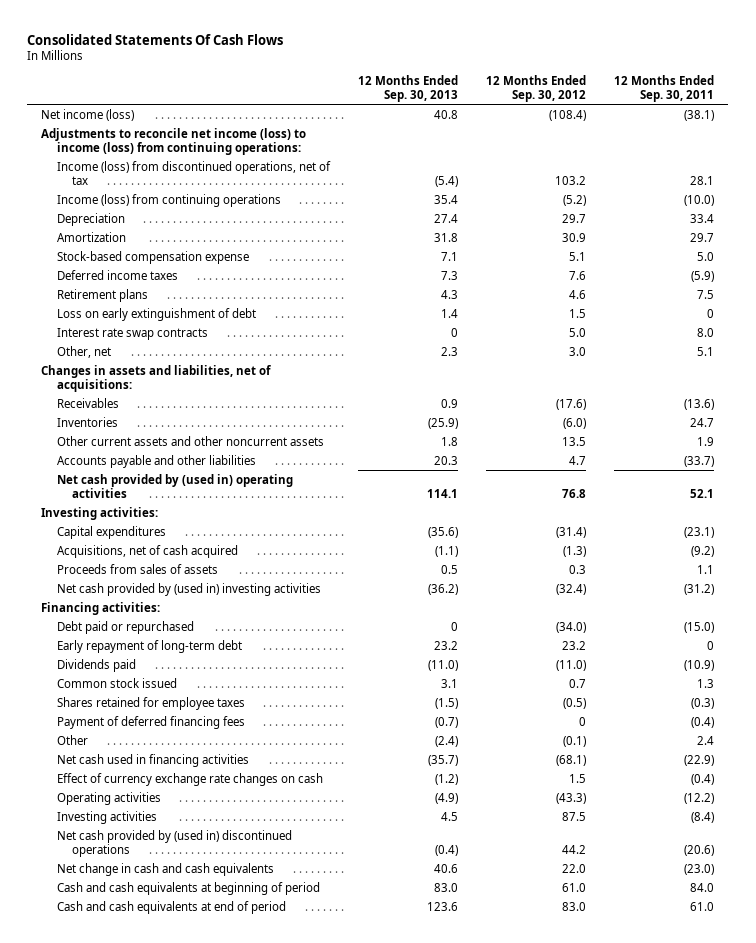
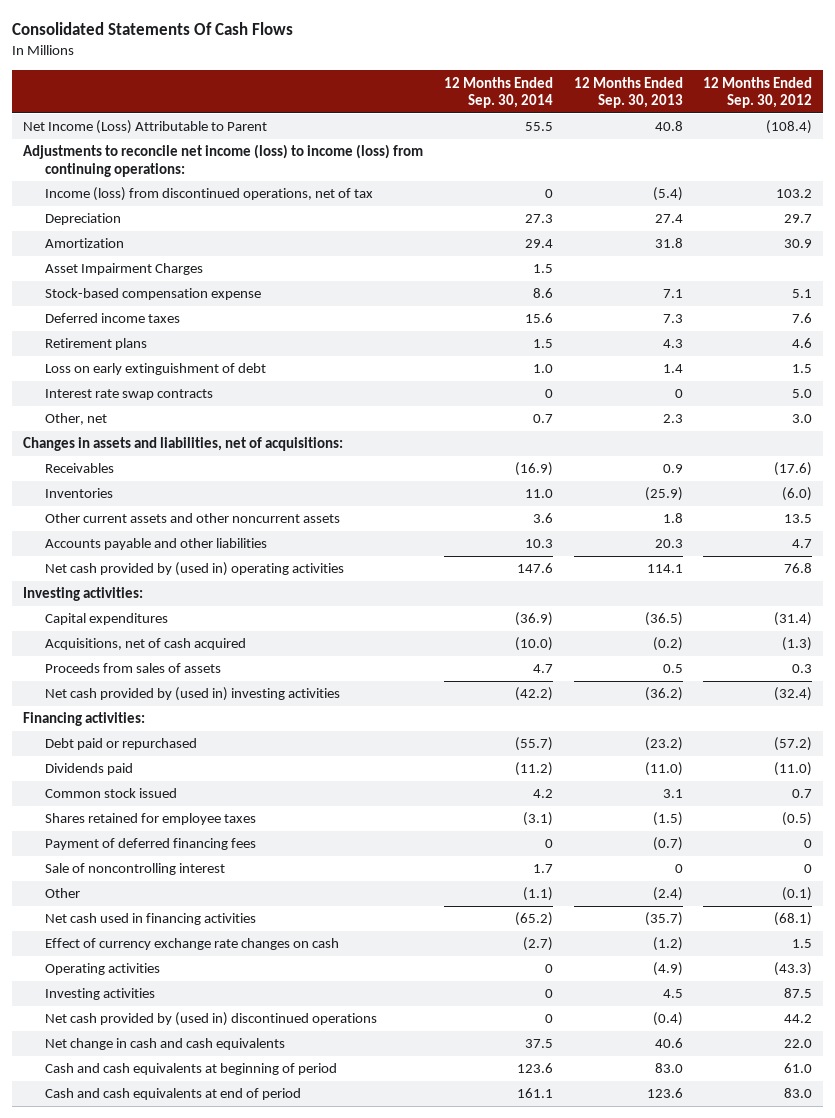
[614,74,715,102] 12 Months Ended Sep. 30, 2011 -> none
none -> [443,76,553,109] 12 Months Ended Sep. 30, 2014
[41,108,135,121] Net income (loss) -> [22,120,267,135] Net Income (Loss) Attributable to Parent
[56,193,281,207] Income (loss) from continuing operations -> none
none -> [45,263,204,276] Asset Impairment Charges
[427,526,458,538] (35.6) -> [644,612,683,627] (36.5)
[434,545,458,557] (1.1) -> [652,637,683,652] (0.2)
[56,639,242,653] Early repayment of long-term debt -> none
[450,621,458,631] 0 -> [644,737,683,752] (23.2)
[556,621,587,633] (34.0) -> [774,737,813,752] (57.2)
none -> [45,863,226,876] Sale of noncontrolling interest

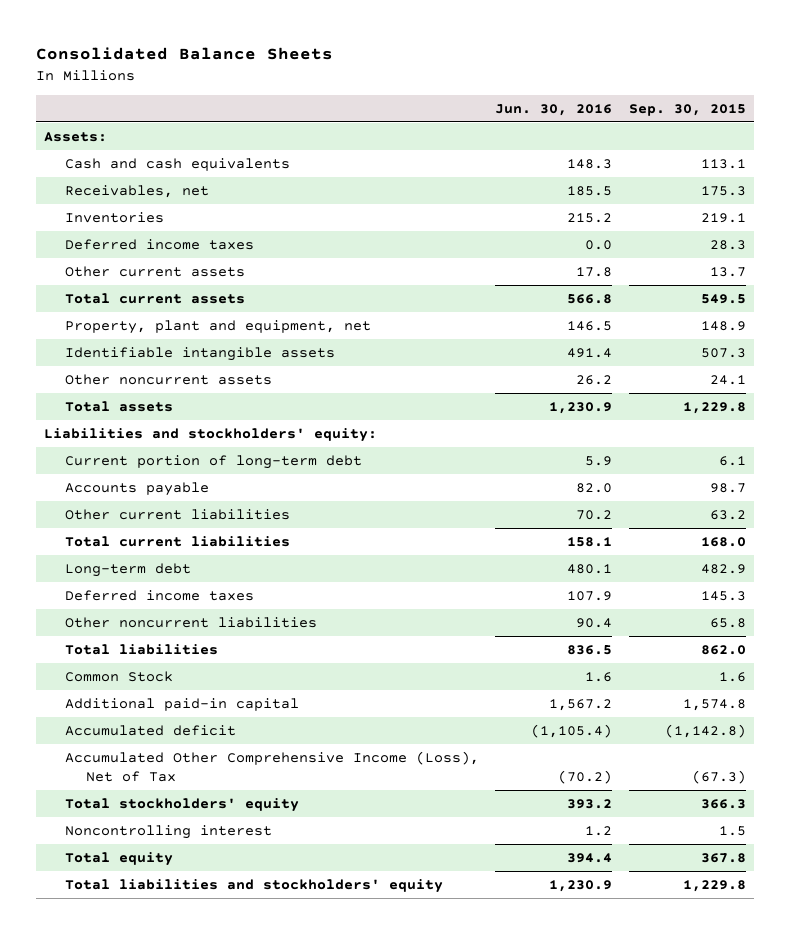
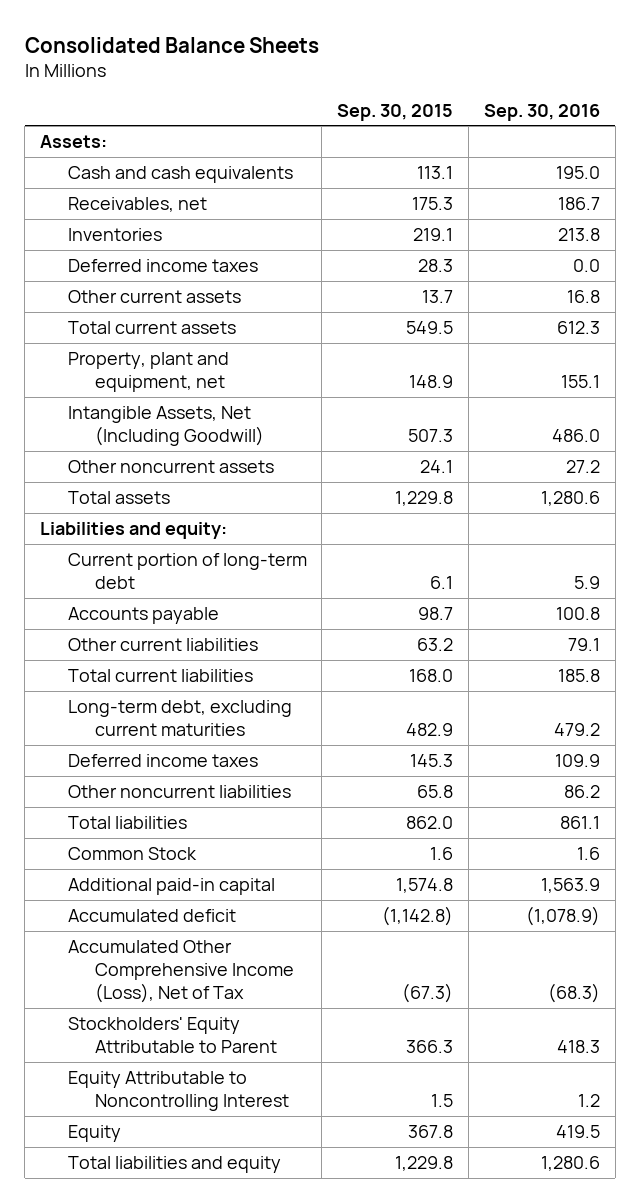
[495,103,613,116] Jun. 30, 2016 -> none
none -> [483,103,600,121] Sep. 30, 2016
[65,347,336,362] Identifiable intangible assets -> [67,405,265,446] Intangible Assets, Net (Including Goodwill)
[43,428,377,443] Liabilities and stockholders' equity: -> [40,521,228,539] Liabilities and equity:
[65,563,192,578] Long-term debt -> [67,699,292,736] Long-term debt, excluding current maturities
[65,798,300,813] Total stockholders' equity -> [67,1016,278,1053] Stockholders' Equity Attributable to Parent
[65,825,273,840] Noncontrolling interest -> [67,1070,290,1111] Equity Attributable to Noncontrolling Interest
[65,852,174,867] Total equity -> [67,1124,121,1142] Equity
[65,879,444,894] Total liabilities and stockholders' equity -> [67,1155,281,1173] Total liabilities and equity

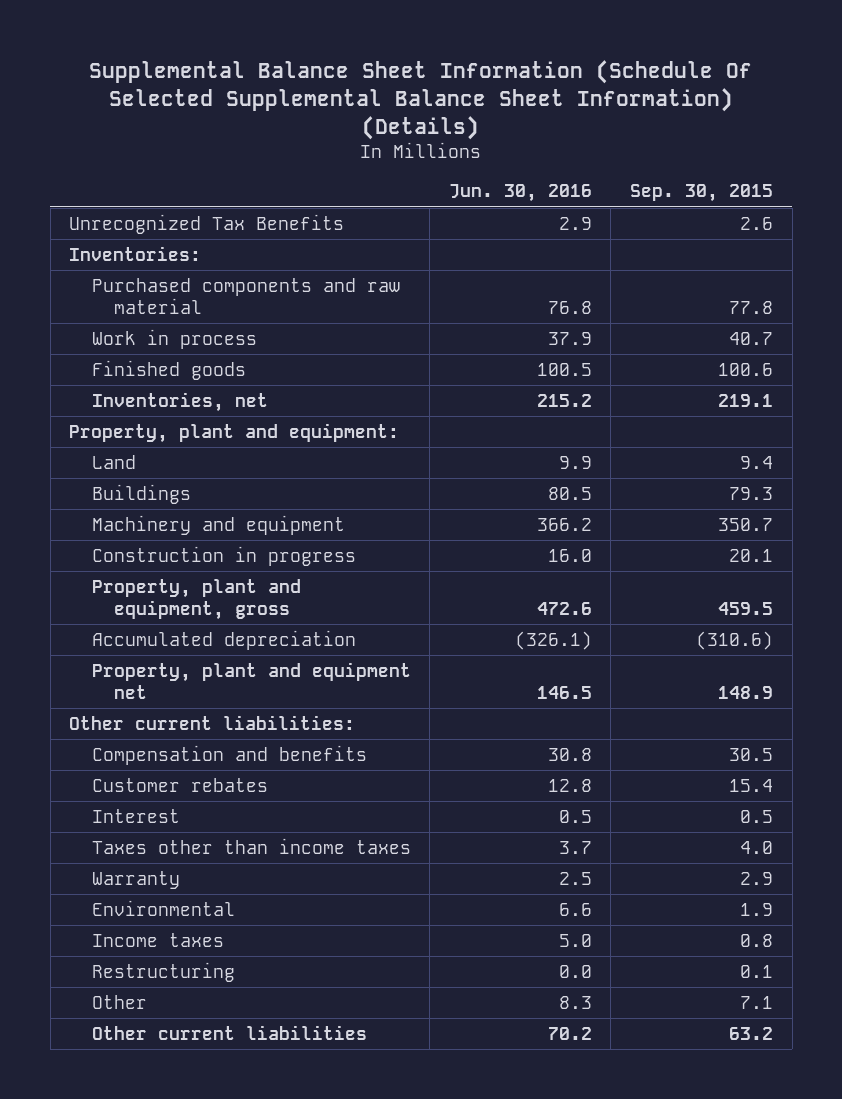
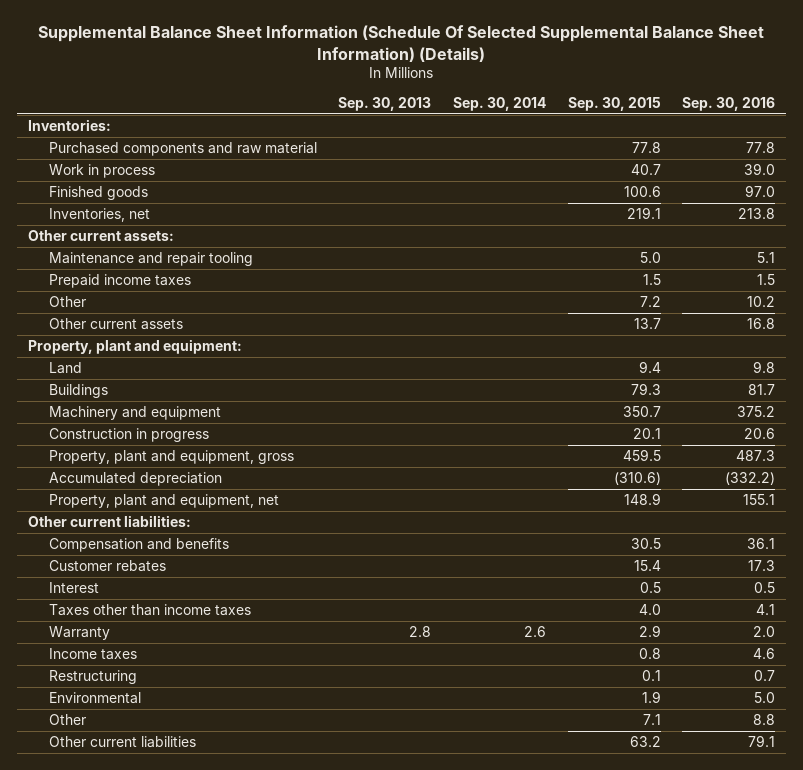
[448,184,592,203] Jun. 30, 2016 -> none
none -> [338,97,432,112] Sep. 30, 2013
none -> [452,97,546,112] Sep. 30, 2014
none -> [682,97,776,112] Sep. 30, 2016
[69,213,345,234] Unrecognized Tax Benefits -> none
none -> [27,229,174,241] Other current assets:
none -> [48,251,253,266] Maintenance and repair tooling
none -> [48,273,191,288] Prepaid income taxes
none -> [48,295,86,307] Other
none -> [48,317,183,330] Other current assets
[91,661,411,699] Property, plant and equipment net -> [48,493,279,508] Property, plant and equipment, net
[91,899,235,916] Environmental -> [48,691,141,704] Environmental

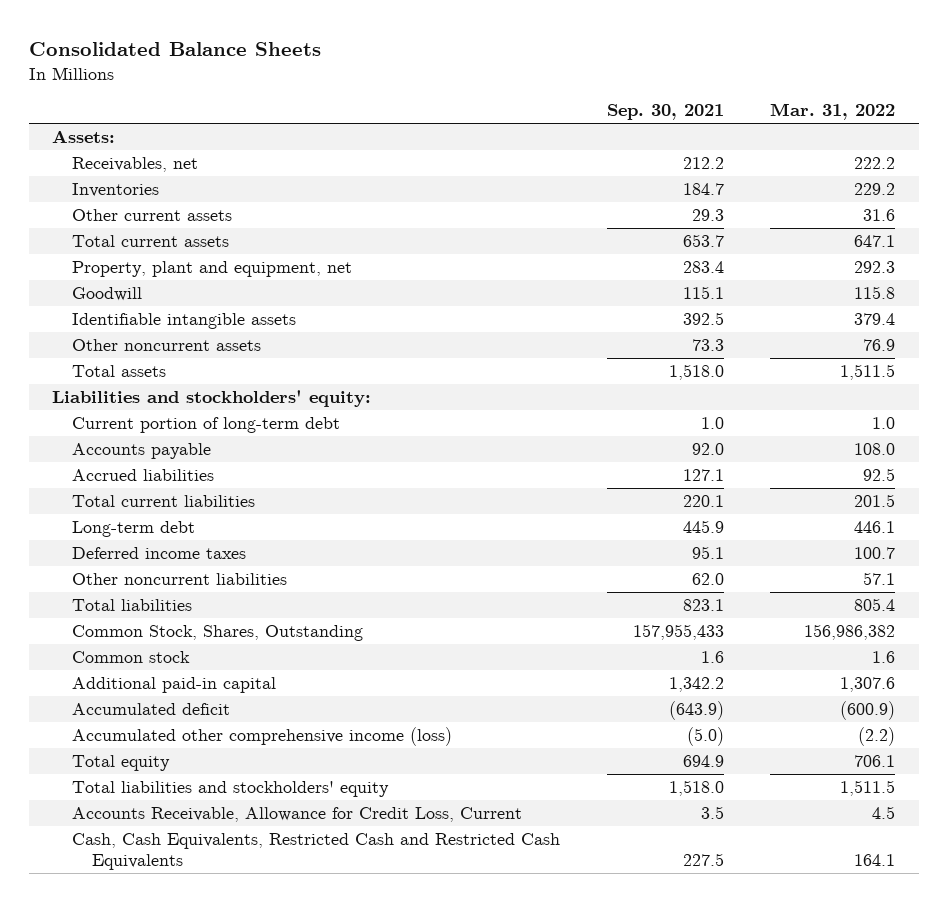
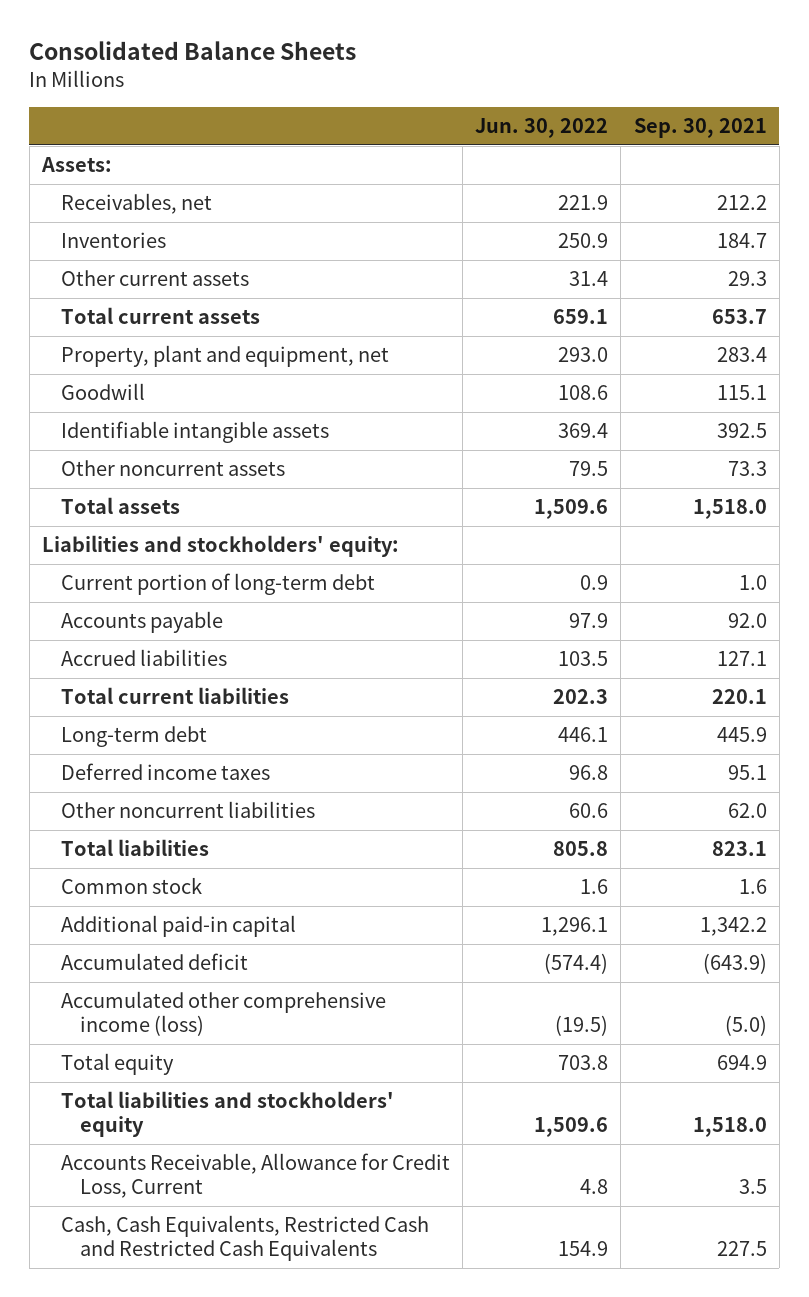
[770,103,896,121] Mar. 31, 2022 -> none
none -> [475,118,609,139] Jun. 30, 2022
[72,625,364,642] Common Stock, Shares, Outstanding -> none

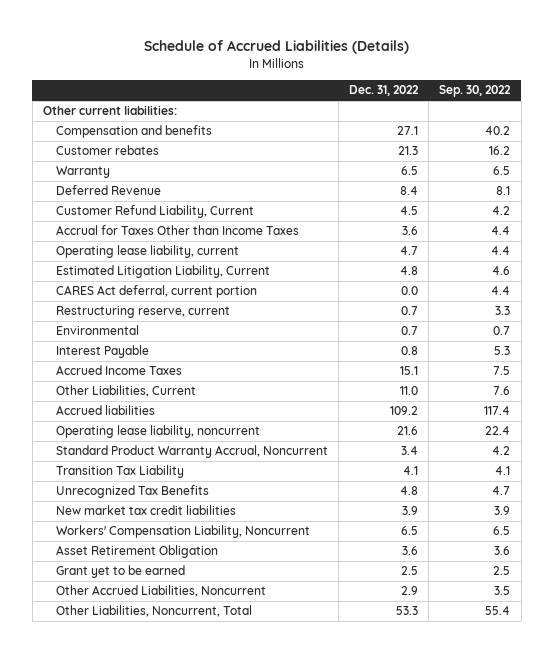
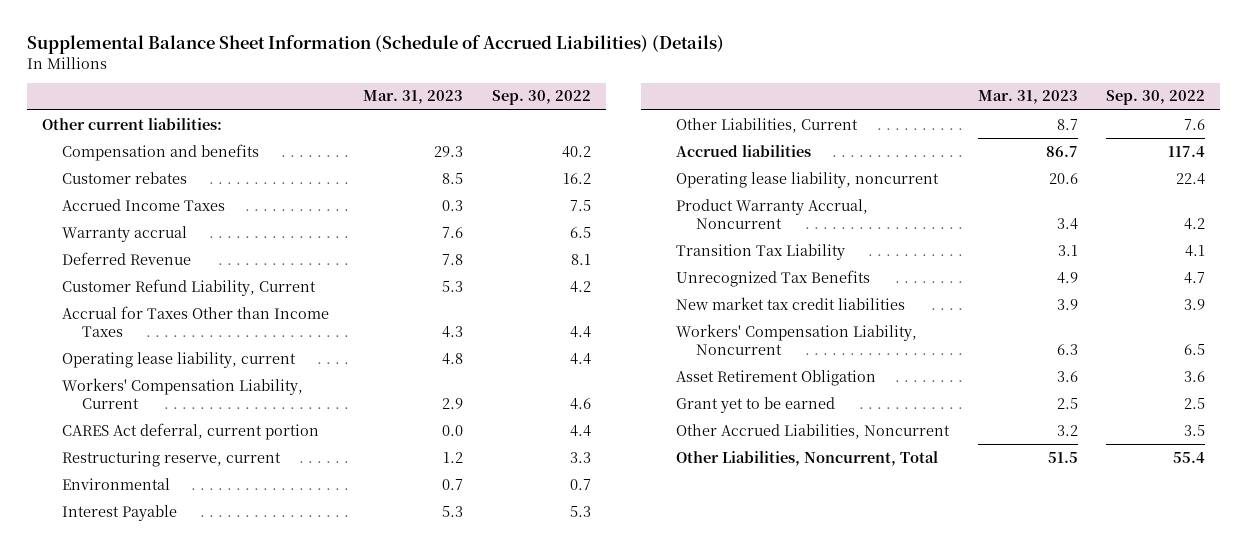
[143,40,409,55] Schedule of Accrued Liabilities (Details) -> [27,35,725,55] Supplemental Balance Sheet Information (Schedule of Accrued Liabilities) (Details)
[349,85,420,97] Dec. 31, 2022 -> none
none -> [363,90,464,105] Mar. 31, 2023
[55,365,182,376] Accrued Income Taxes -> [61,198,225,211] Accrued Income Taxes
[55,166,110,179] Warranty -> [61,225,187,242] Warranty accrual
[55,265,270,279] Estimated Litigation Liability, Current -> none
none -> [61,377,303,409] Workers' Compensation Liability, Current
[55,445,328,459] Standard Product Warranty Accrual, Noncurrent -> [675,198,868,229] Product Warranty Accrual, Noncurrent

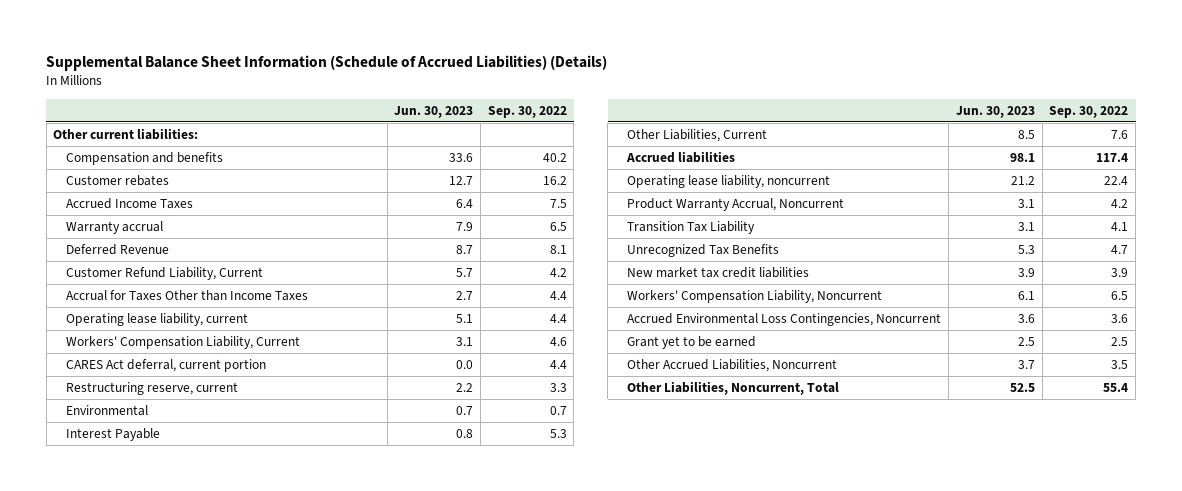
[363,90,464,105] Mar. 31, 2023 -> none
none -> [394,105,474,118] Jun. 30, 2023
[675,369,876,386] Asset Retirement Obligation -> none
none -> [627,312,942,326] Accrued Environmental Loss Contingencies, Noncurrent

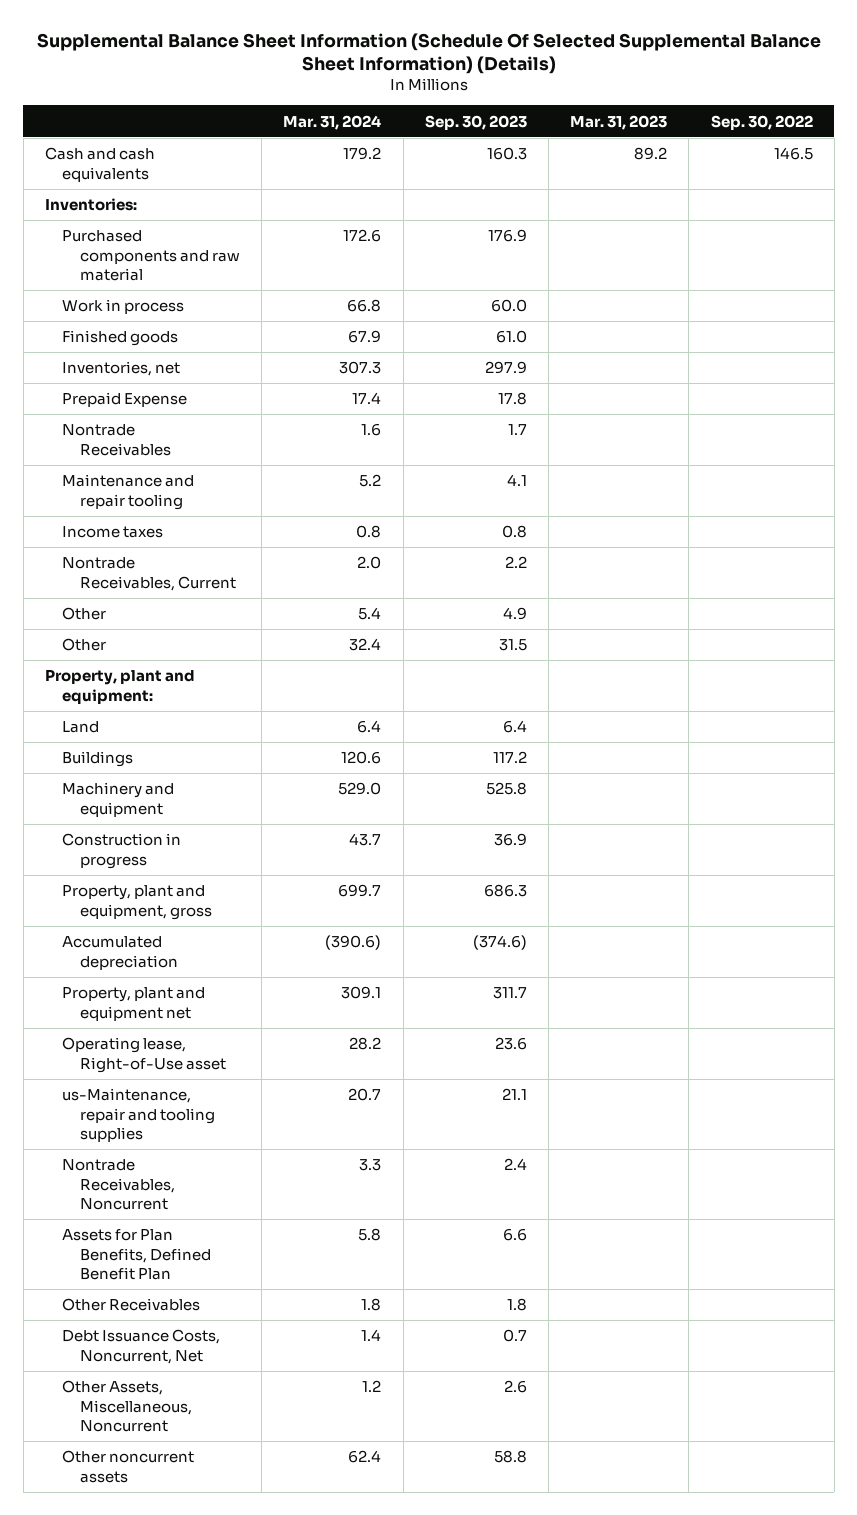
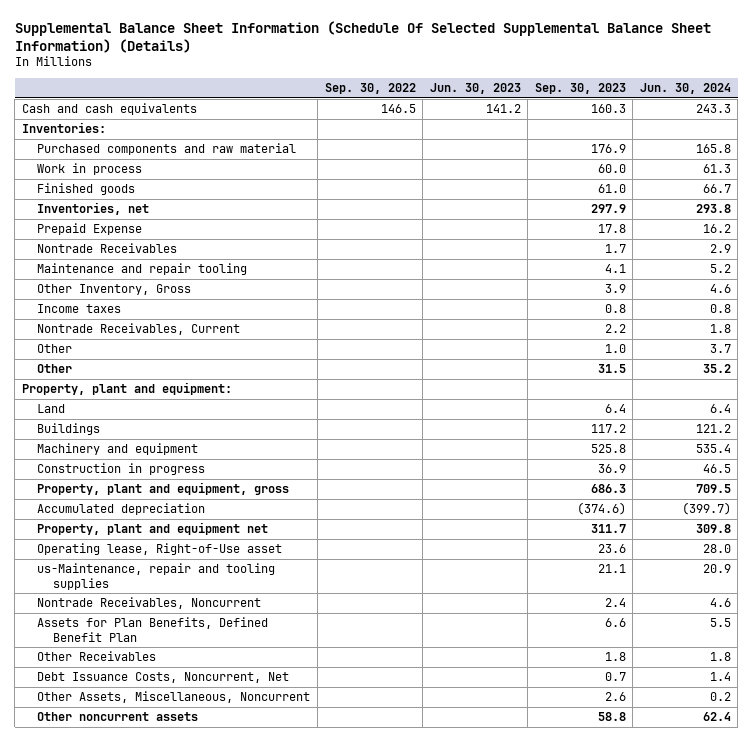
[283,114,382,130] Mar. 31, 2024 -> none
[570,114,668,130] Mar. 31, 2023 -> none
none -> [429,82,521,94] Jun. 30, 2023
none -> [639,82,731,94] Jun. 30, 2024
none -> [37,284,192,296] Other Inventory, Gross
[502,607,527,621] 4.9 -> [604,344,626,354] 1.0

